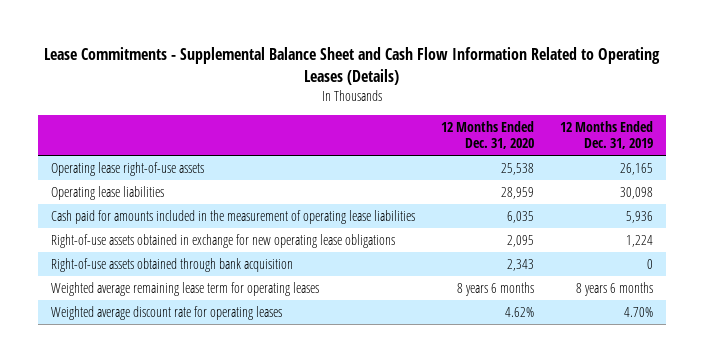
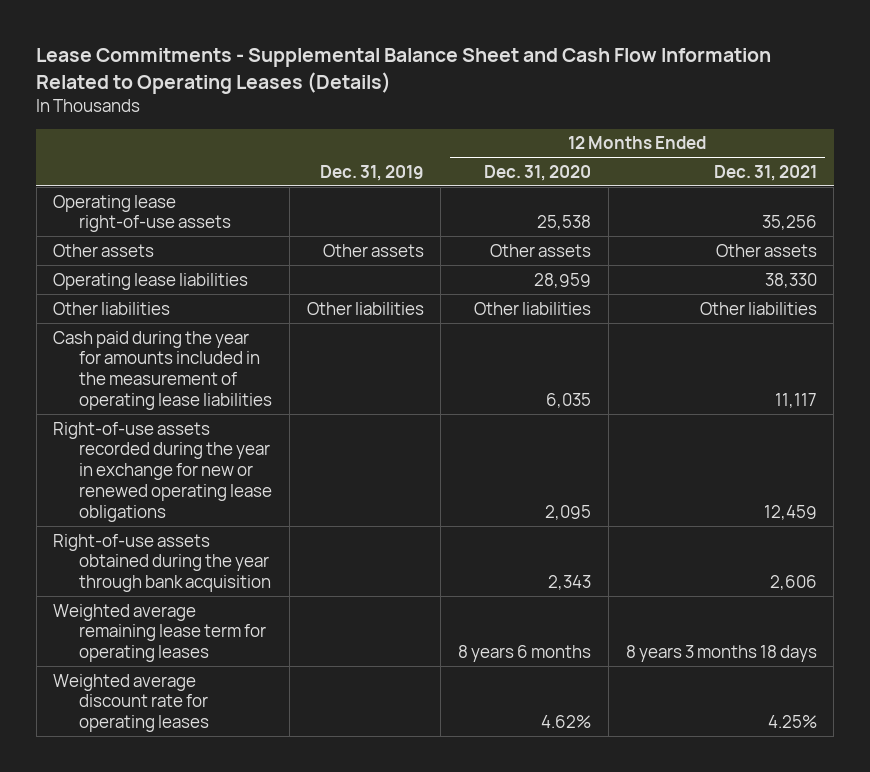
[560,120,654,150] 12 Months Ended Dec. 31, 2019 -> none
none -> [319,164,424,181] Dec. 31, 2019
none -> [713,164,817,181] Dec. 31, 2021
none -> [53,243,155,257] Other assets
none -> [53,301,171,315] Other liabilities
[51,209,416,224] Cash paid for amounts included in the measurement of operating lease liabilities -> [53,330,273,410] Cash paid during the year for amounts included in the measurement of operating lease liabilities
[51,233,396,248] Right-of-use assets obtained in exchange for new operating lease obligations -> [53,421,273,522] Right-of-use assets recorded during the year in exchange for new or renewed operating lease obligations
[51,257,294,272] Right-of-use assets obtained through bank acquisition -> [53,533,272,593] Right-of-use assets obtained during the year through bank acquisition

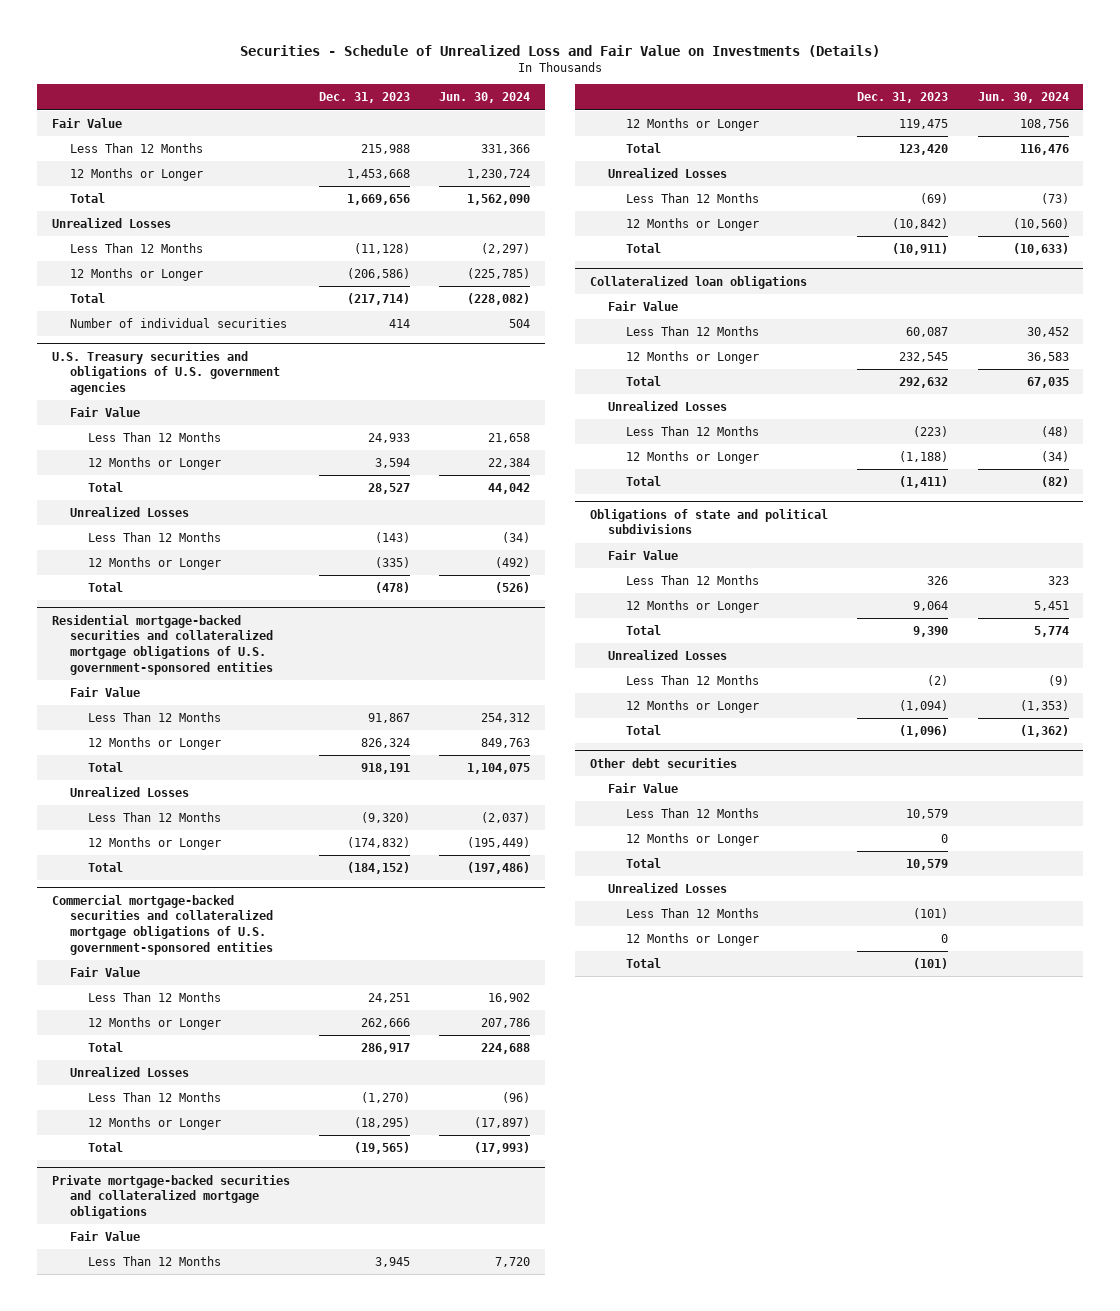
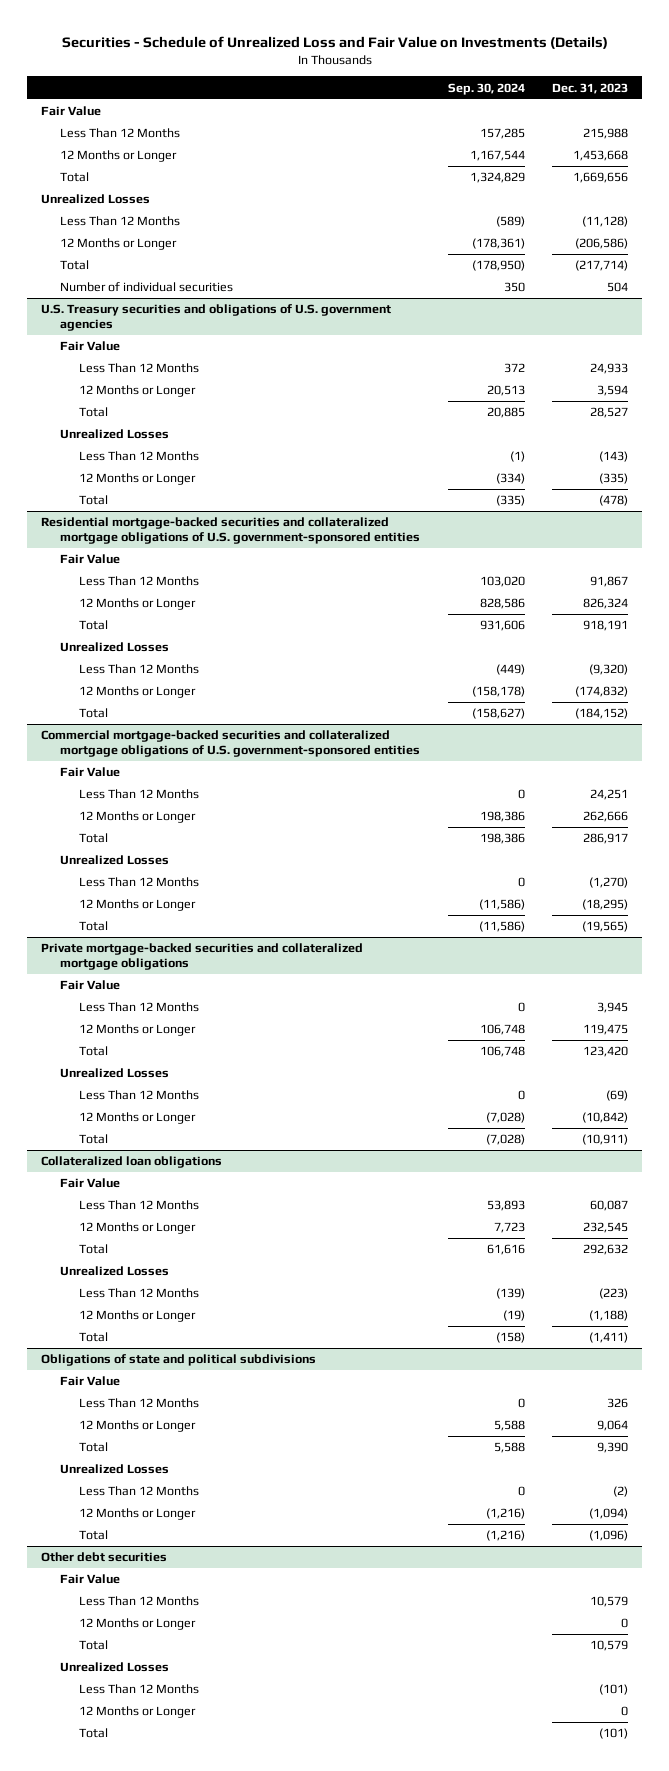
[439,92,531,104] Jun. 30, 2024 -> none
none -> [447,82,525,95] Sep. 30, 2024
[389,319,411,329] 414 -> [607,282,629,293] 504

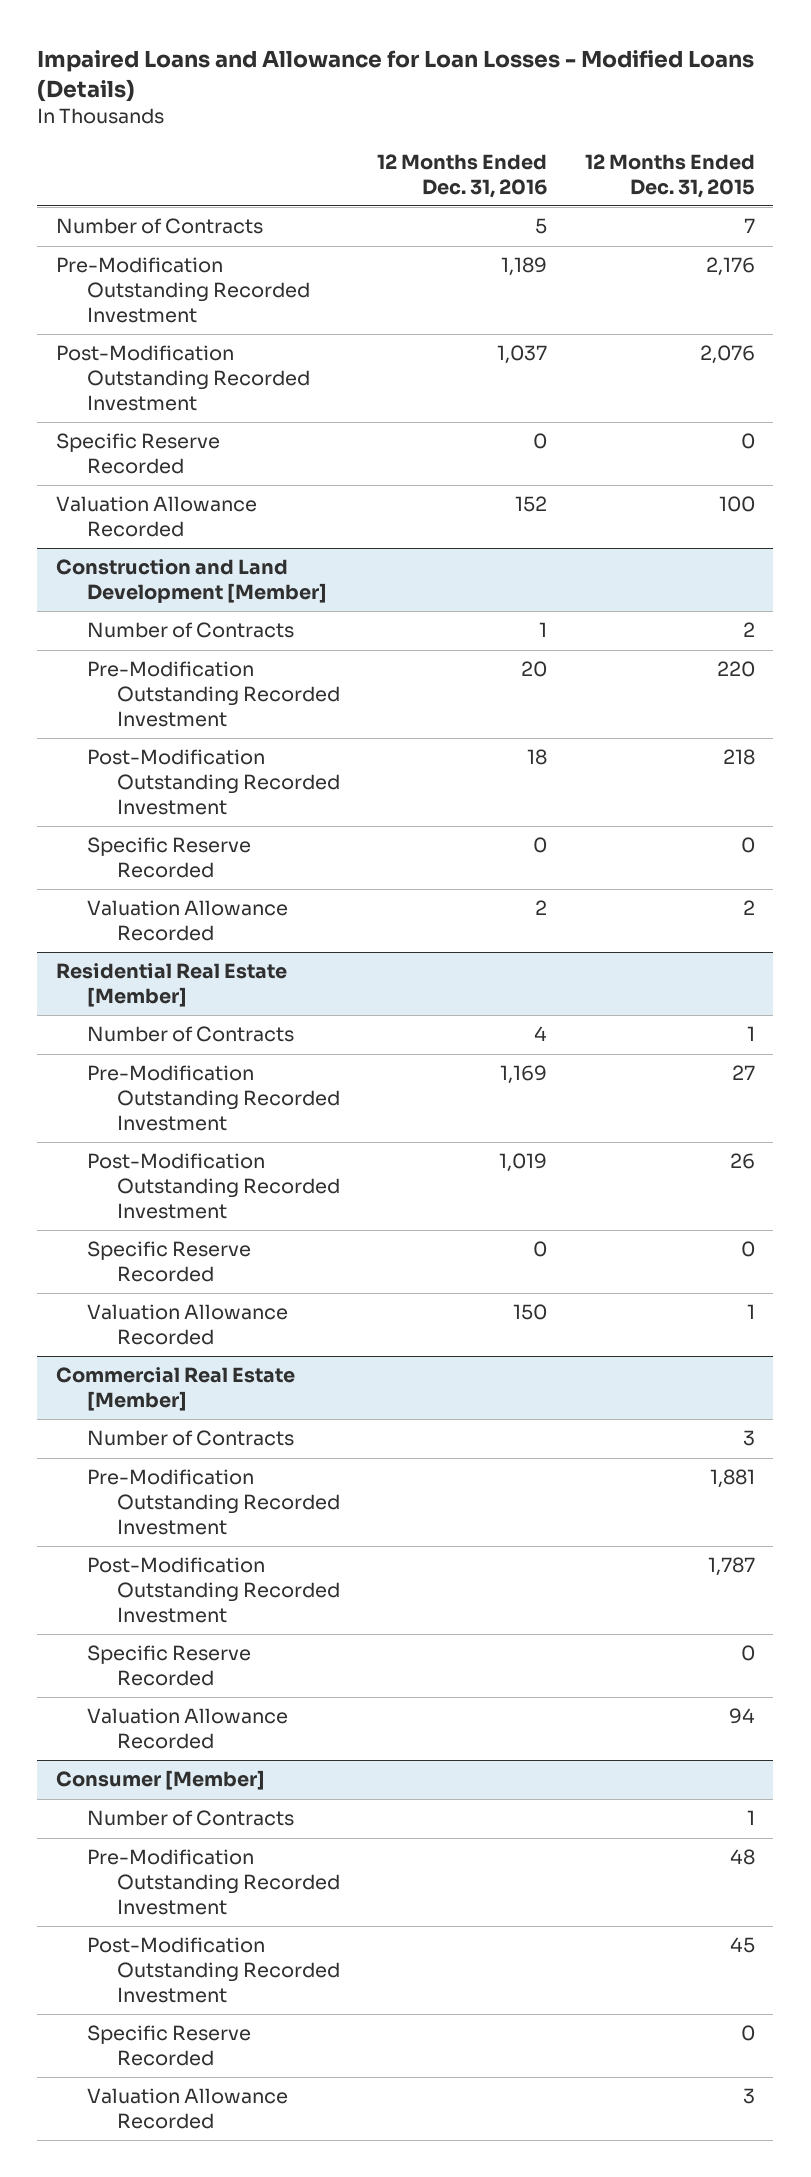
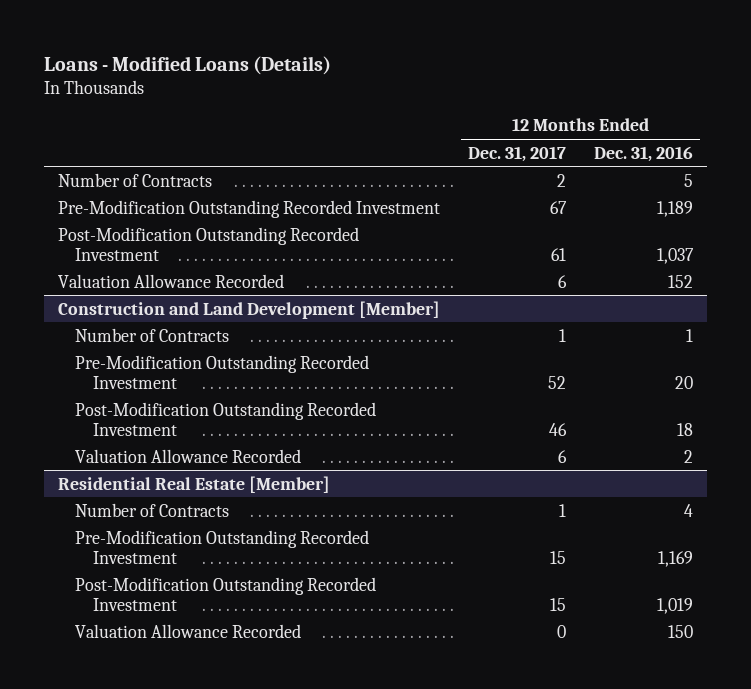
[37,50,755,103] Impaired Loans and Allowance for Loan Losses - Modified Loans (Details) -> [44,56,332,76] Loans - Modified Loans (Details)
[584,153,755,198] 12 Months Ended Dec. 31, 2015 -> none
none -> [468,145,567,162] Dec. 31, 2017
[55,433,220,475] Specific Reserve Recorded -> none
[86,837,251,879] Specific Reserve Recorded -> none
[86,1241,251,1283] Specific Reserve Recorded -> none
[55,1367,295,1412] Commercial Real Estate [Member] -> none
[86,1430,294,1447] Number of Contracts -> none
[86,1469,341,1535] Pre-Modification Outstanding Recorded Investment -> none
[86,1557,341,1623] Post-Modification Outstanding Recorded Investment -> none
[86,1645,251,1687] Specific Reserve Recorded -> none
[86,1708,288,1750] Valuation Allowance Recorded -> none
[55,1770,265,1791] Consumer [Member] -> none
[86,1810,294,1827] Number of Contracts -> none
[86,1849,341,1915] Pre-Modification Outstanding Recorded Investment -> none
[86,1937,341,2003] Post-Modification Outstanding Recorded Investment -> none
[86,2025,251,2067] Specific Reserve Recorded -> none
[86,2088,288,2130] Valuation Allowance Recorded -> none

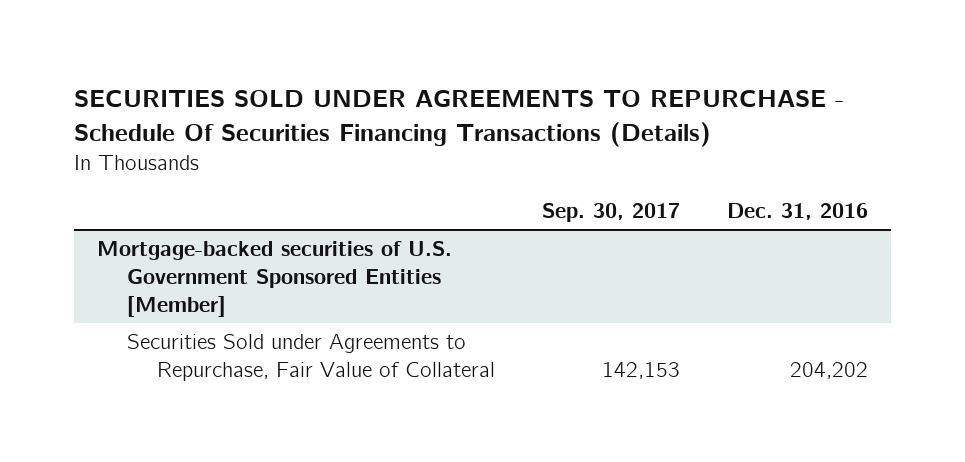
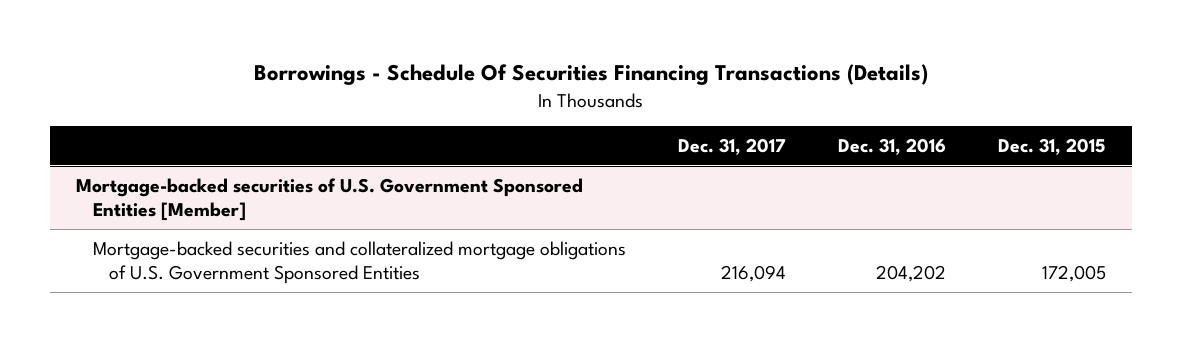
[73,90,844,147] SECURITIES SOLD UNDER AGREEMENTS TO REPURCHASE - Schedule Of Securities Financing Transactions (Details) -> [253,64,928,86] Borrowings - Schedule Of Securities Financing Transactions (Details)
[541,202,680,222] Sep. 30, 2017 -> none
none -> [677,137,786,155] Dec. 31, 2017
none -> [997,137,1106,155] Dec. 31, 2015
[127,334,496,381] Securities Sold under Agreements to Repurchase, Fair Value of Collateral -> [92,240,626,284] Mortgage-backed securities and collateralized mortgage obligations of U.S. Government Sponsored Entities

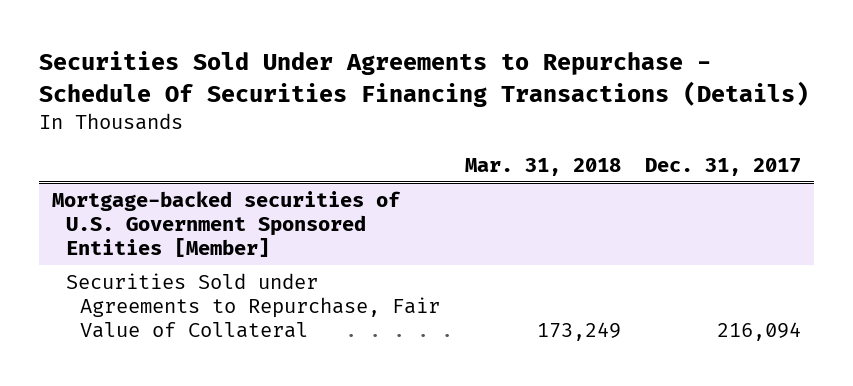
[253,64,928,86] Borrowings - Schedule Of Securities Financing Transactions (Details) -> [39,51,810,107] Securities Sold Under Agreements to Repurchase - Schedule Of Securities Financing Transactions (Details)
[837,137,946,155] Dec. 31, 2016 -> none
[997,137,1106,155] Dec. 31, 2015 -> none
none -> [464,158,621,177] Mar. 31, 2018
[92,240,626,284] Mortgage-backed securities and collateralized mortgage obligations of U.S. Government Sponsored Entities -> [65,272,441,339] Securities Sold under Agreements to Repurchase, Fair Value of Collateral

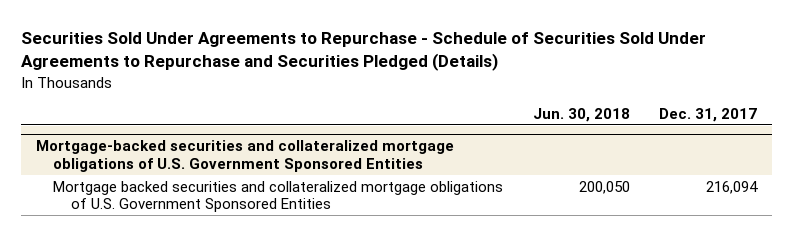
[39,51,810,107] Securities Sold Under Agreements to Repurchase - Schedule Of Securities Financing Transactions (Details) -> [20,32,706,72] Securities Sold Under Agreements to Repurchase - Schedule of Securities Sold Under Agreements to Repurchase and Securities Pledged (Details)
[464,158,621,177] Mar. 31, 2018 -> none
none -> [532,108,630,123] Jun. 30, 2018
[51,190,401,258] Mortgage-backed securities of U.S. Government Sponsored Entities [Member] -> [35,140,454,173] Mortgage-backed securities and collateralized mortgage obligations of U.S. Government Sponsored Entities
[65,272,441,339] Securities Sold under Agreements to Repurchase, Fair Value of Collateral -> [53,180,504,213] Mortgage backed securities and collateralized mortgage obligations of U.S. Government Sponsored Entities

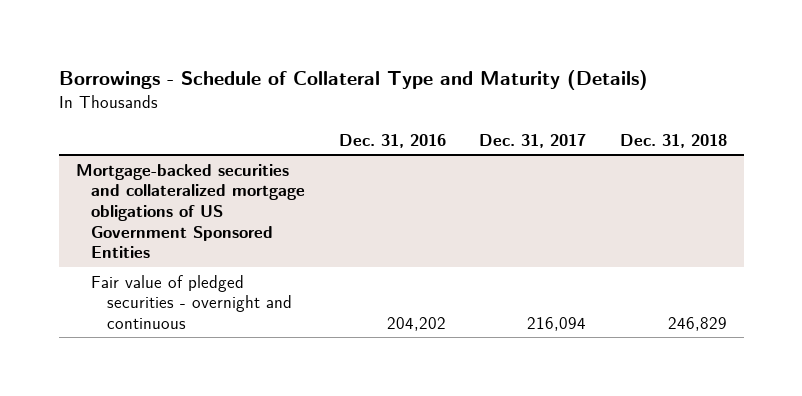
[20,32,706,72] Securities Sold Under Agreements to Repurchase - Schedule of Securities Sold Under Agreements to Repurchase and Securities Pledged (Details) -> [58,70,648,91] Borrowings - Schedule of Collateral Type and Maturity (Details)
[532,108,630,123] Jun. 30, 2018 -> none
none -> [338,133,446,148] Dec. 31, 2016
none -> [619,133,727,148] Dec. 31, 2018
[35,140,454,173] Mortgage-backed securities and collateralized mortgage obligations of U.S. Government Sponsored Entities -> [75,163,306,259] Mortgage-backed securities and collateralized mortgage obligations of US Government Sponsored Entities
[53,180,504,213] Mortgage backed securities and collateralized mortgage obligations of U.S. Government Sponsored Entities -> [91,274,293,329] Fair value of pledged securities - overnight and continuous

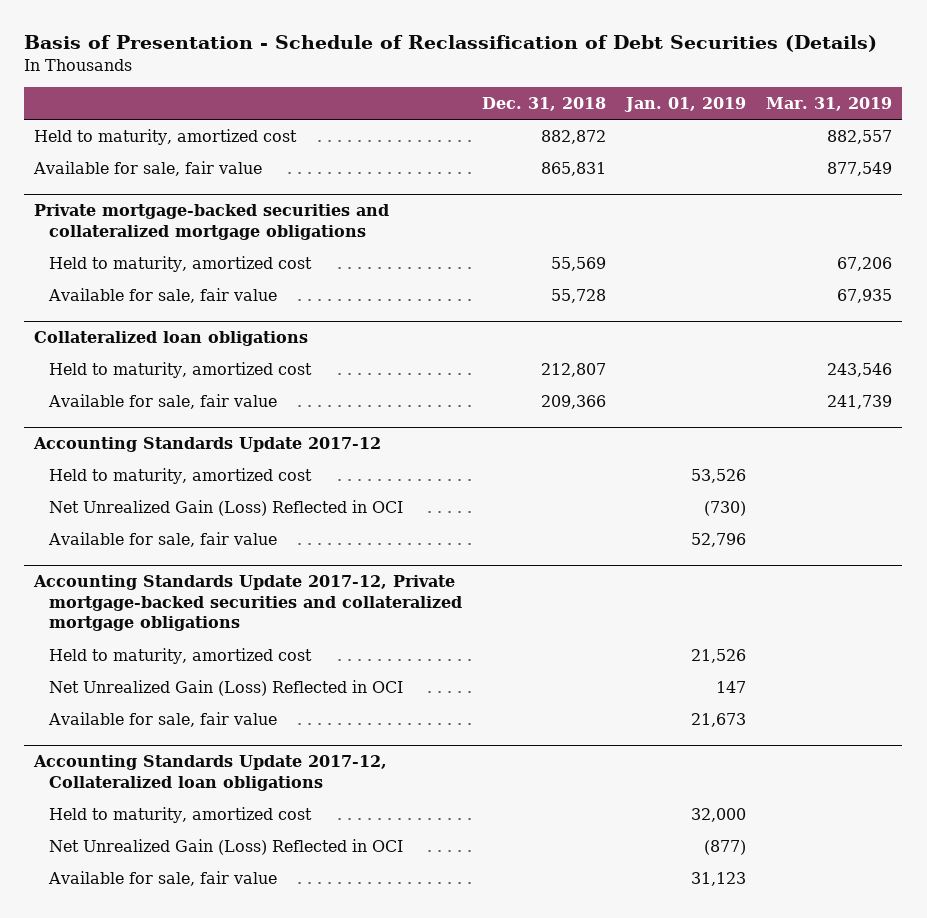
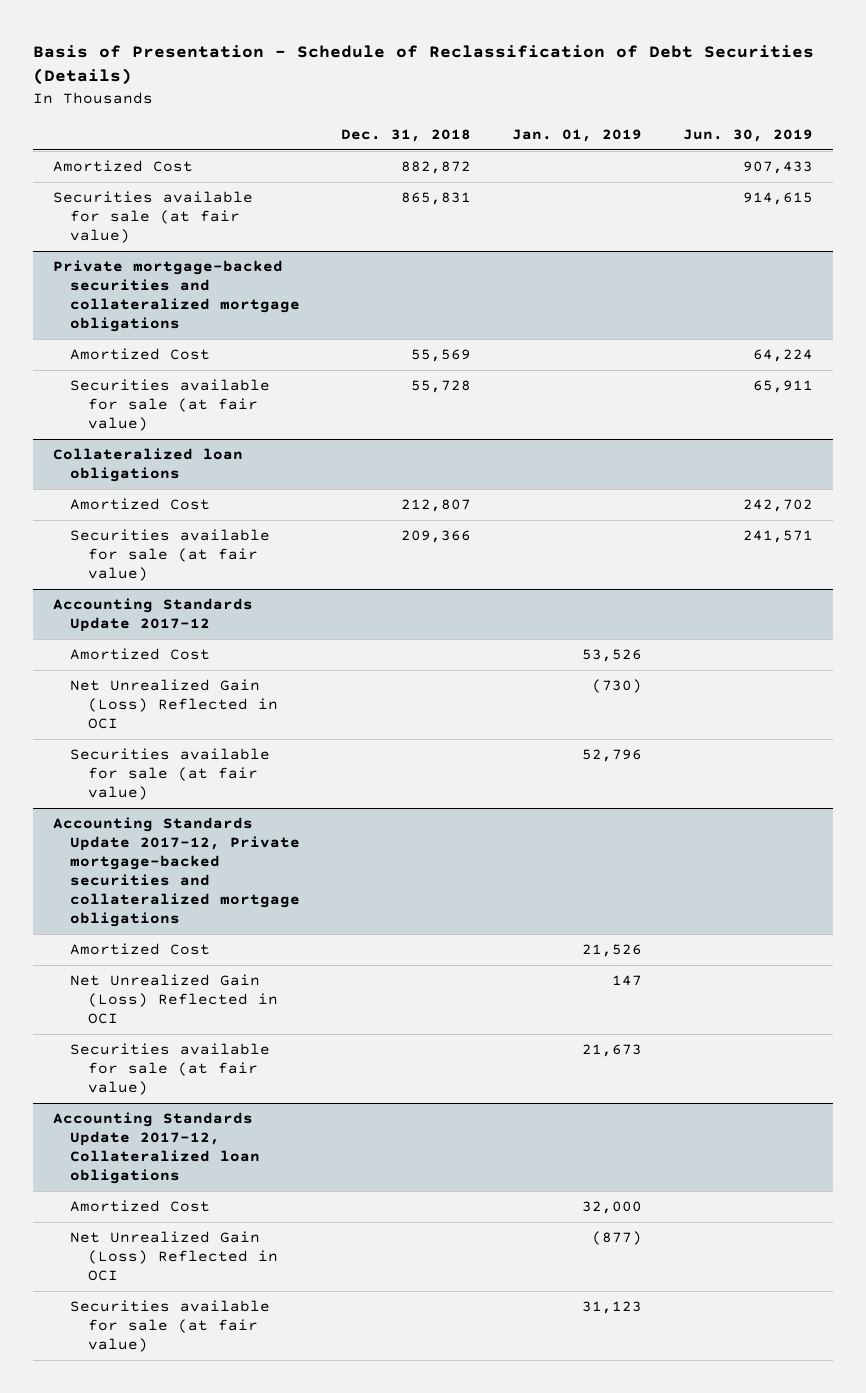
[766,97,893,112] Mar. 31, 2019 -> none
none -> [682,128,813,142] Jun. 30, 2019
[34,128,298,145] Held to maturity, amortized cost -> [52,160,193,173] Amortized Cost
[33,160,263,176] Available for sale, fair value -> [52,191,253,244] Securities available for sale (at fair value)
[48,255,312,272] Held to maturity, amortized cost -> [70,348,211,361] Amortized Cost
[47,287,277,303] Available for sale, fair value -> [70,379,271,432] Securities available for sale (at fair value)
[48,361,312,378] Held to maturity, amortized cost -> [70,498,211,511] Amortized Cost
[47,393,277,409] Available for sale, fair value -> [70,529,271,582] Securities available for sale (at fair value)
[48,467,312,484] Held to maturity, amortized cost -> [70,648,211,661] Amortized Cost
[47,531,277,547] Available for sale, fair value -> [70,748,271,801] Securities available for sale (at fair value)
[48,647,312,664] Held to maturity, amortized cost -> [70,943,211,956] Amortized Cost
[47,711,277,727] Available for sale, fair value -> [70,1043,271,1096] Securities available for sale (at fair value)
[48,806,312,823] Held to maturity, amortized cost -> [70,1200,211,1213] Amortized Cost
[47,870,277,886] Available for sale, fair value -> [70,1300,271,1353] Securities available for sale (at fair value)

